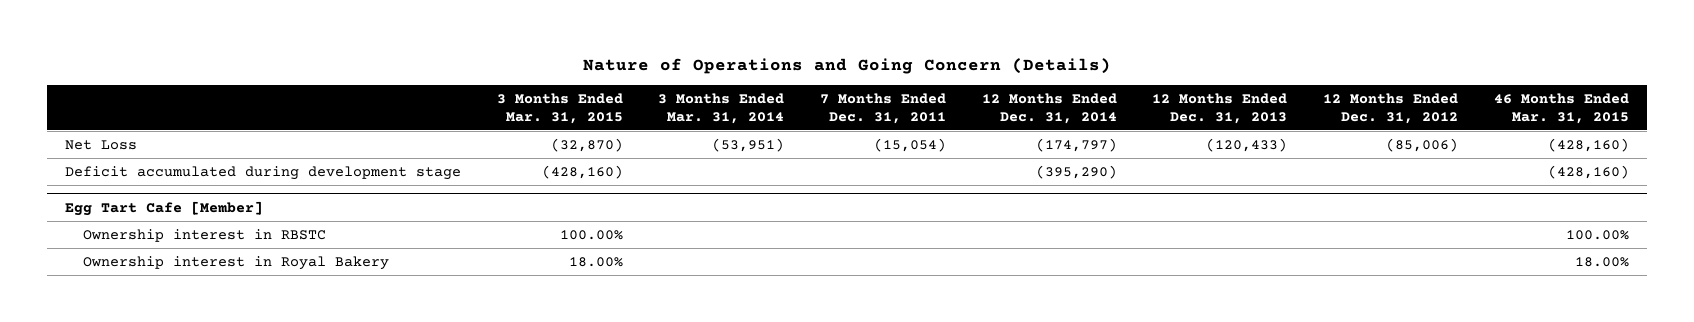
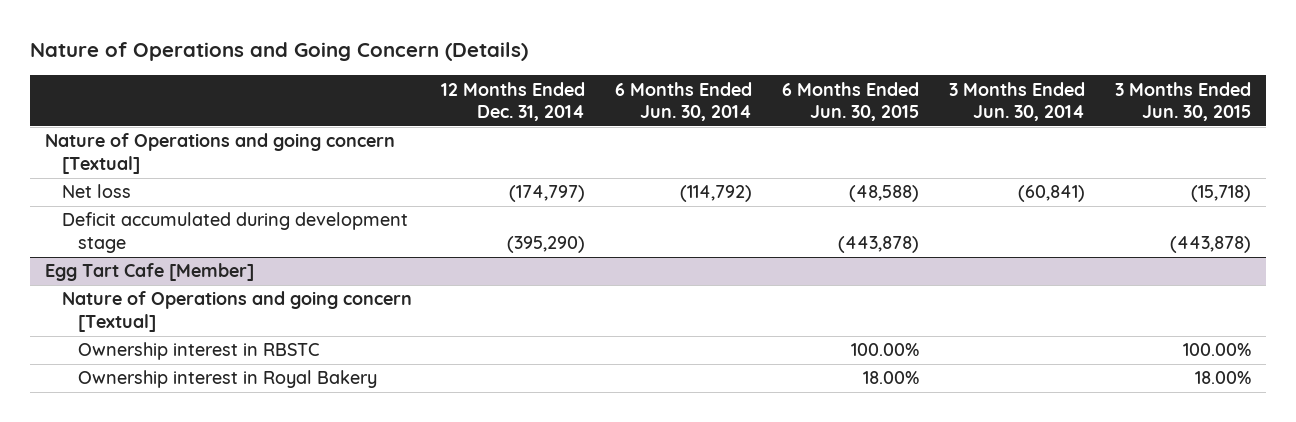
[496,93,623,124] 3 Months Ended Mar. 31, 2015 -> none
[658,93,785,124] 3 Months Ended Mar. 31, 2014 -> none
[819,93,946,124] 7 Months Ended Dec. 31, 2011 -> none
[1152,93,1288,124] 12 Months Ended Dec. 31, 2013 -> none
[1323,93,1459,124] 12 Months Ended Dec. 31, 2012 -> none
[1493,93,1629,124] 46 Months Ended Mar. 31, 2015 -> none
none -> [615,81,753,122] 6 Months Ended Jun. 30, 2014
none -> [782,81,920,122] 6 Months Ended Jun. 30, 2015
none -> [949,81,1086,122] 3 Months Ended Jun. 30, 2014
none -> [1115,81,1252,122] 3 Months Ended Jun. 30, 2015
none -> [44,133,395,174] Nature of Operations and going concern [Textual]
[64,139,137,150] Net Loss -> [61,184,131,199] Net loss
none -> [61,291,412,332] Nature of Operations and going concern [Textual]

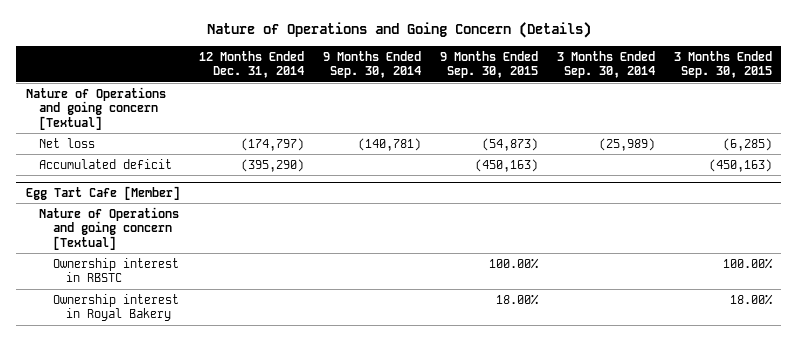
[615,81,753,122] 6 Months Ended Jun. 30, 2014 -> none
[782,81,920,122] 6 Months Ended Jun. 30, 2015 -> none
[949,81,1086,122] 3 Months Ended Jun. 30, 2014 -> none
[1115,81,1252,122] 3 Months Ended Jun. 30, 2015 -> none
none -> [322,50,421,79] 9 Months Ended Sep. 30, 2014
none -> [439,50,538,79] 9 Months Ended Sep. 30, 2015
none -> [556,50,655,79] 3 Months Ended Sep. 30, 2014
none -> [673,50,772,79] 3 Months Ended Sep. 30, 2015
[61,212,408,253] Deficit accumulated during development stage -> [39,158,173,169] Accumulated deficit

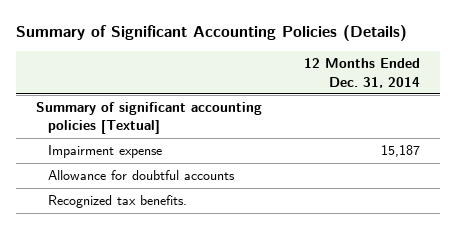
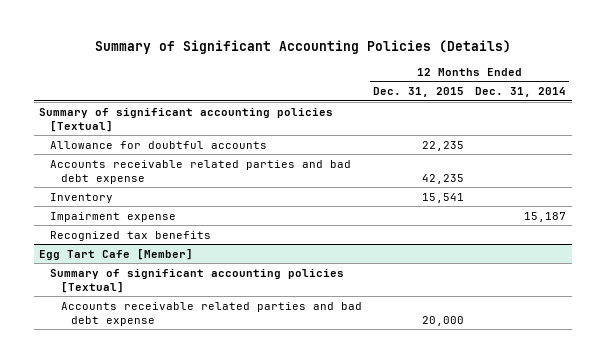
none -> [372,87,464,98] Dec. 31, 2015
none -> [49,159,351,184] Accounts receivable related parties and bad debt expense
none -> [49,192,113,203] Inventory
[47,145,162,159] Impairment expense -> [49,211,176,222] Impairment expense
[47,195,187,209] Recognized tax benefits. -> [49,230,211,241] Recognized tax benefits
none -> [39,248,194,260] Egg Tart Cafe [Member]
none -> [49,268,344,293] Summary of significant accounting policies [Textual]
none -> [60,301,362,326] Accounts receivable related parties and bad debt expense

